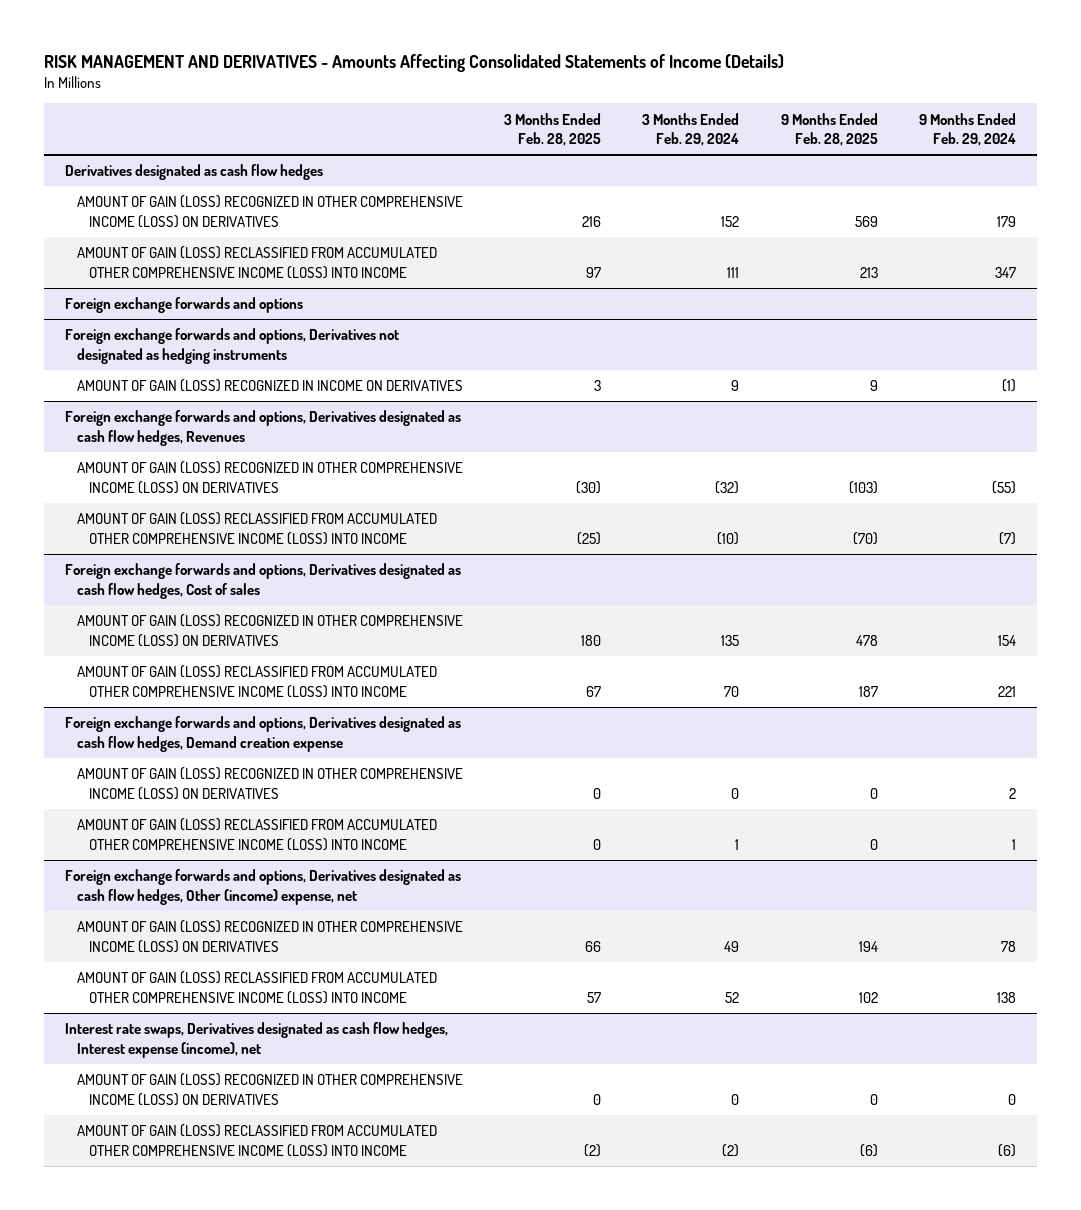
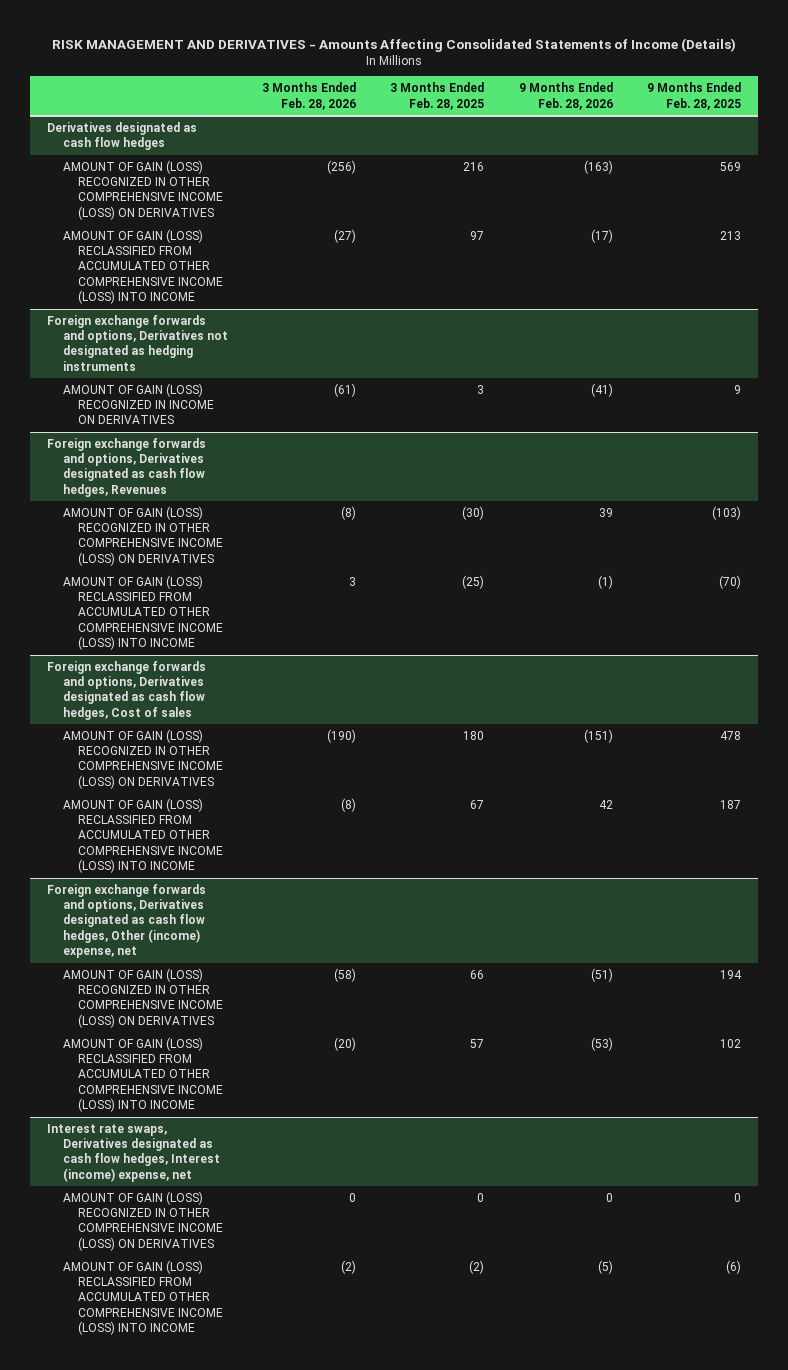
[642,112,740,147] 3 Months Ended Feb. 29, 2024 -> none
[918,112,1016,147] 9 Months Ended Feb. 29, 2024 -> none
none -> [262,82,357,110] 3 Months Ended Feb. 28, 2026
none -> [518,82,613,110] 9 Months Ended Feb. 28, 2026
[65,297,304,314] Foreign exchange forwards and options -> none
[65,716,462,752] Foreign exchange forwards and options, Derivatives designated as cash flow hedges, Demand creation expense -> none
[76,767,463,800] AMOUNT OF GAIN (LOSS) RECOGNIZED IN OTHER COMPREHENSIVE INCOME (LOSS) ON DERIVATIVES -> none
[76,818,437,851] AMOUNT OF GAIN (LOSS) RECLASSIFIED FROM ACCUMULATED OTHER COMPREHENSIVE INCOME (LOSS) INTO INCOME -> none
[65,1022,449,1058] Interest rate swaps, Derivatives designated as cash flow hedges, Interest expense (income), net -> [47,1123,220,1182] Interest rate swaps, Derivatives designated as cash flow hedges, Interest (income) expense, net

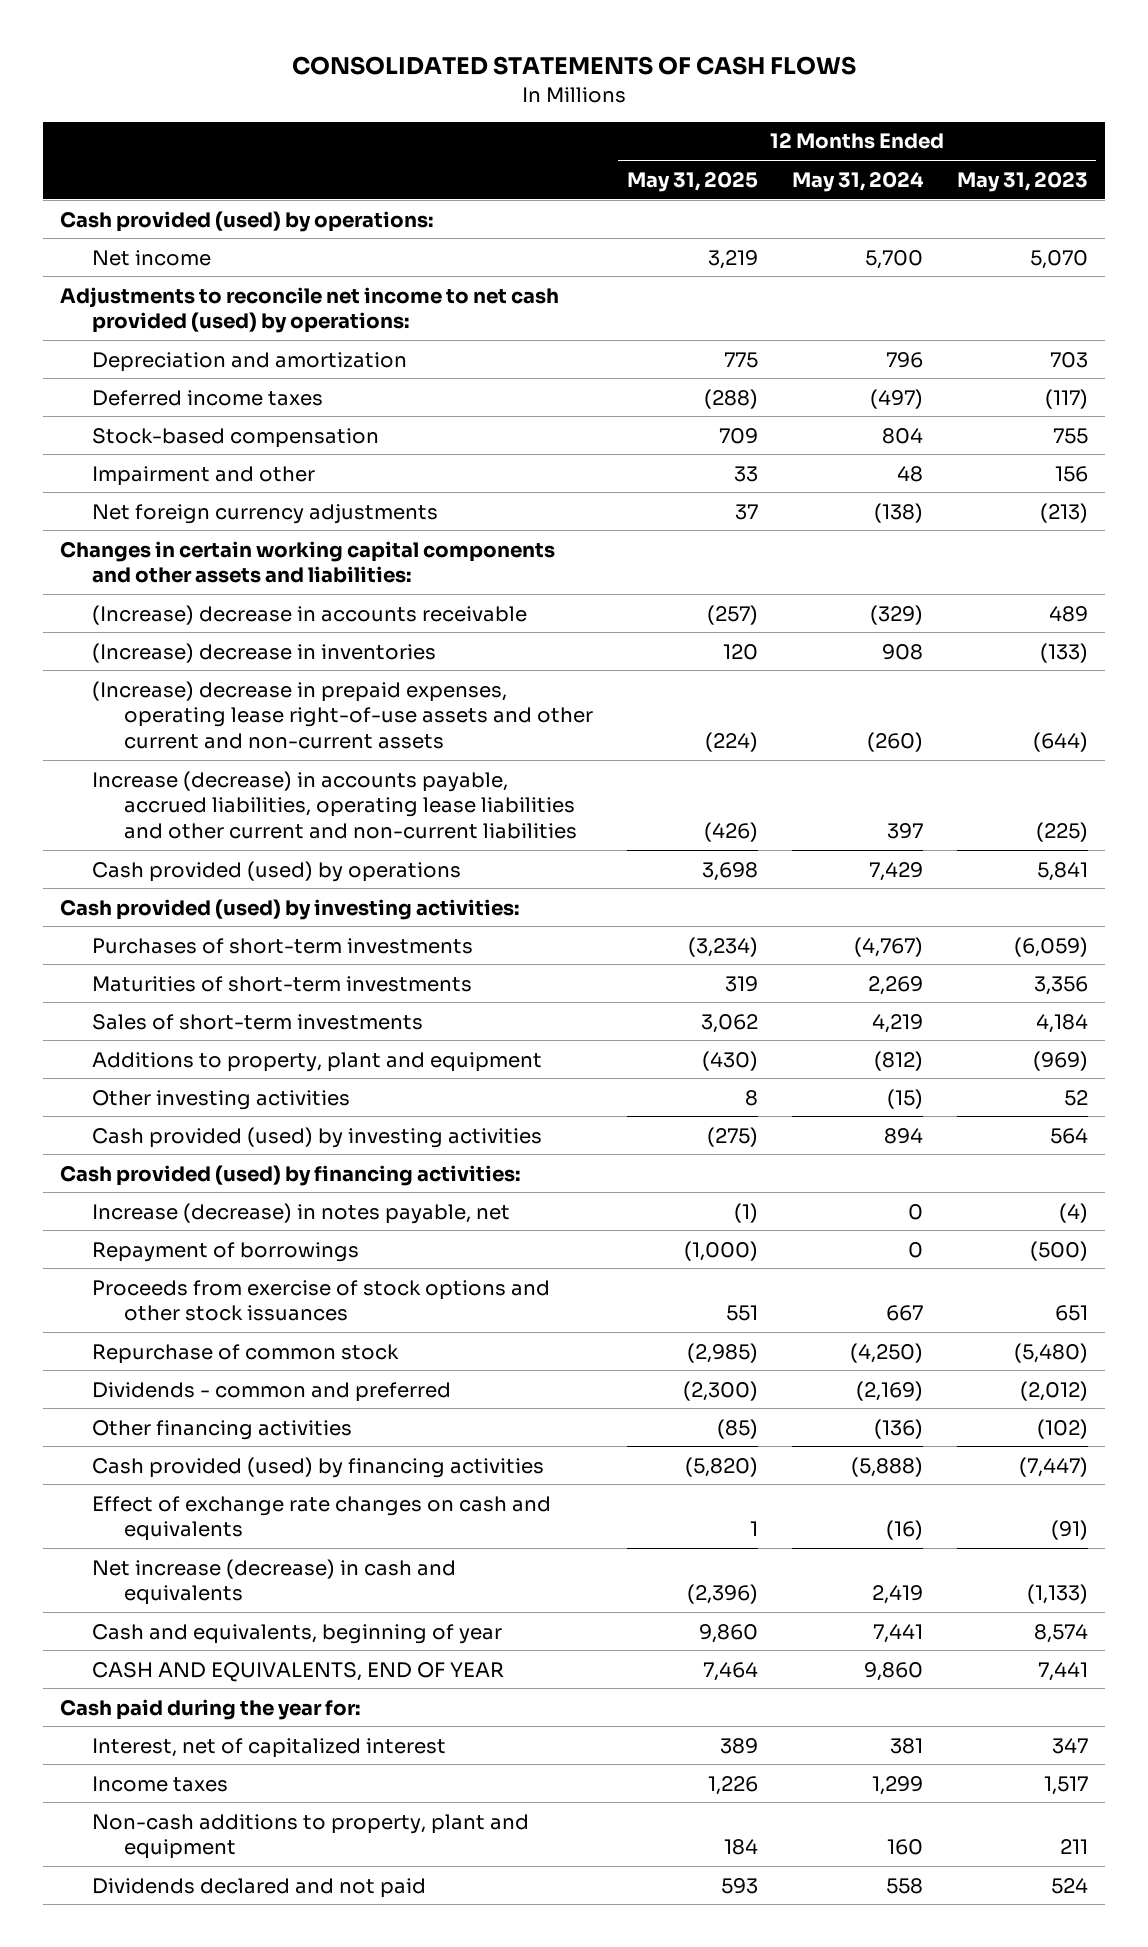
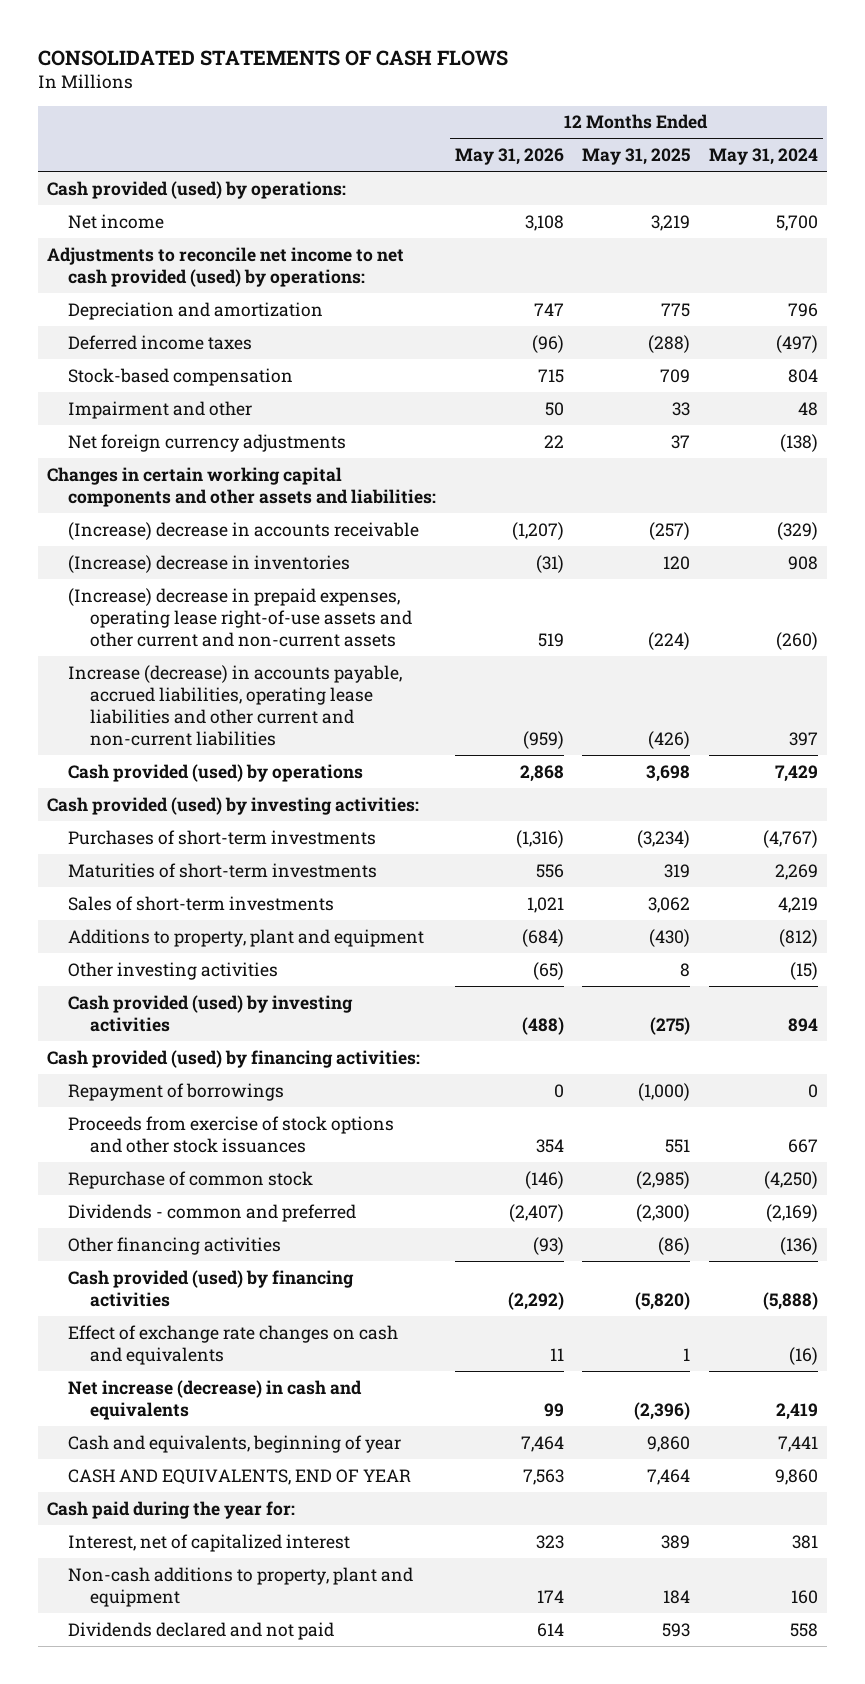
[956,170,1088,192] May 31, 2023 -> none
none -> [454,148,564,166] May 31, 2026
[92,1202,511,1224] Increase (decrease) in notes payable, net -> none
[716,1418,758,1439] (85) -> [658,1236,691,1255] (86)
[92,1775,229,1792] Income taxes -> none

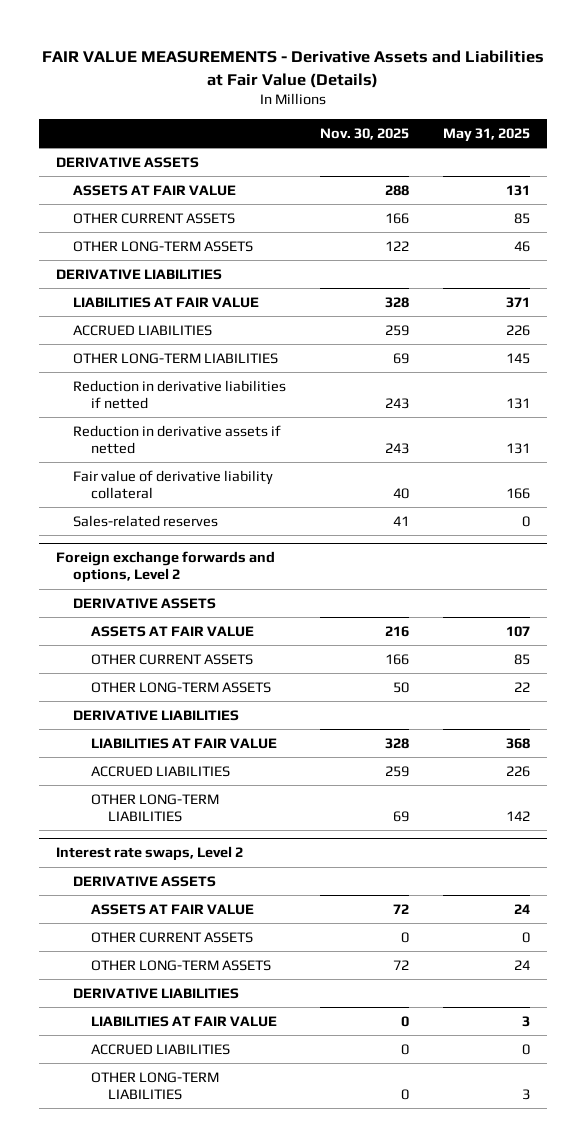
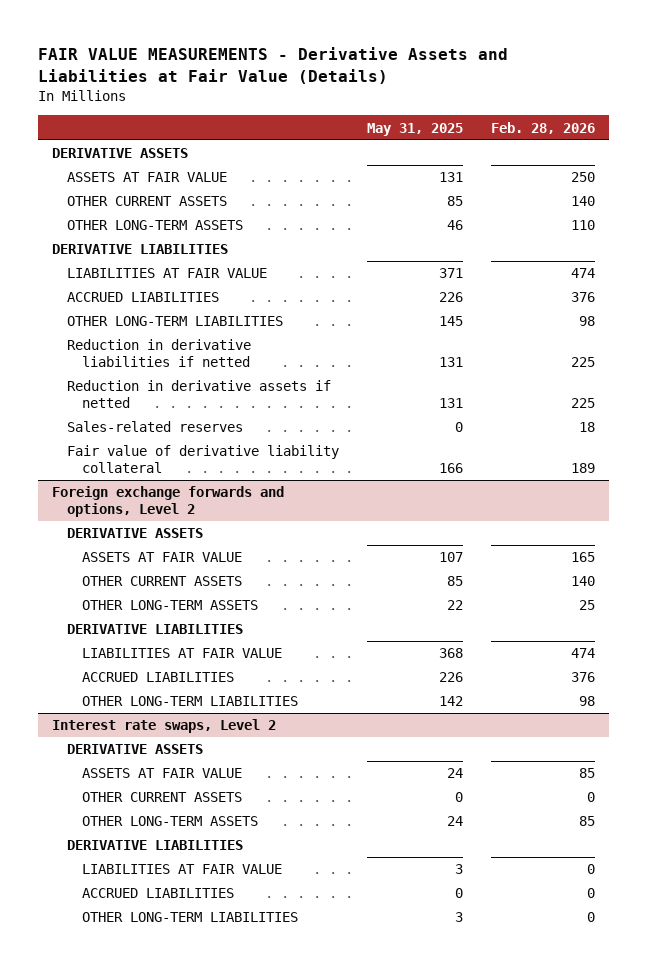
[320,127,410,140] Nov. 30, 2025 -> none
none -> [491,121,596,134] Feb. 28, 2026
[73,469,274,499] Fair value of derivative liability collateral -> [67,445,340,474] Fair value of derivative liability collateral

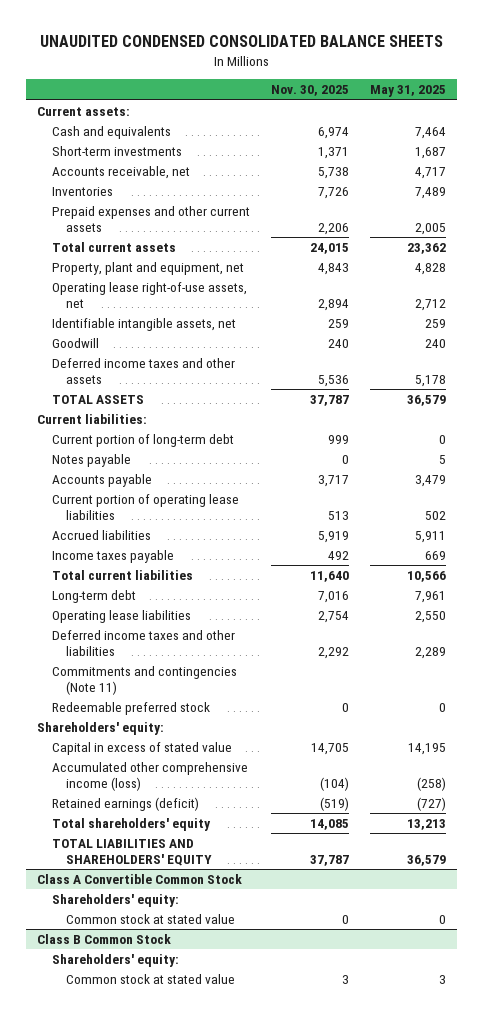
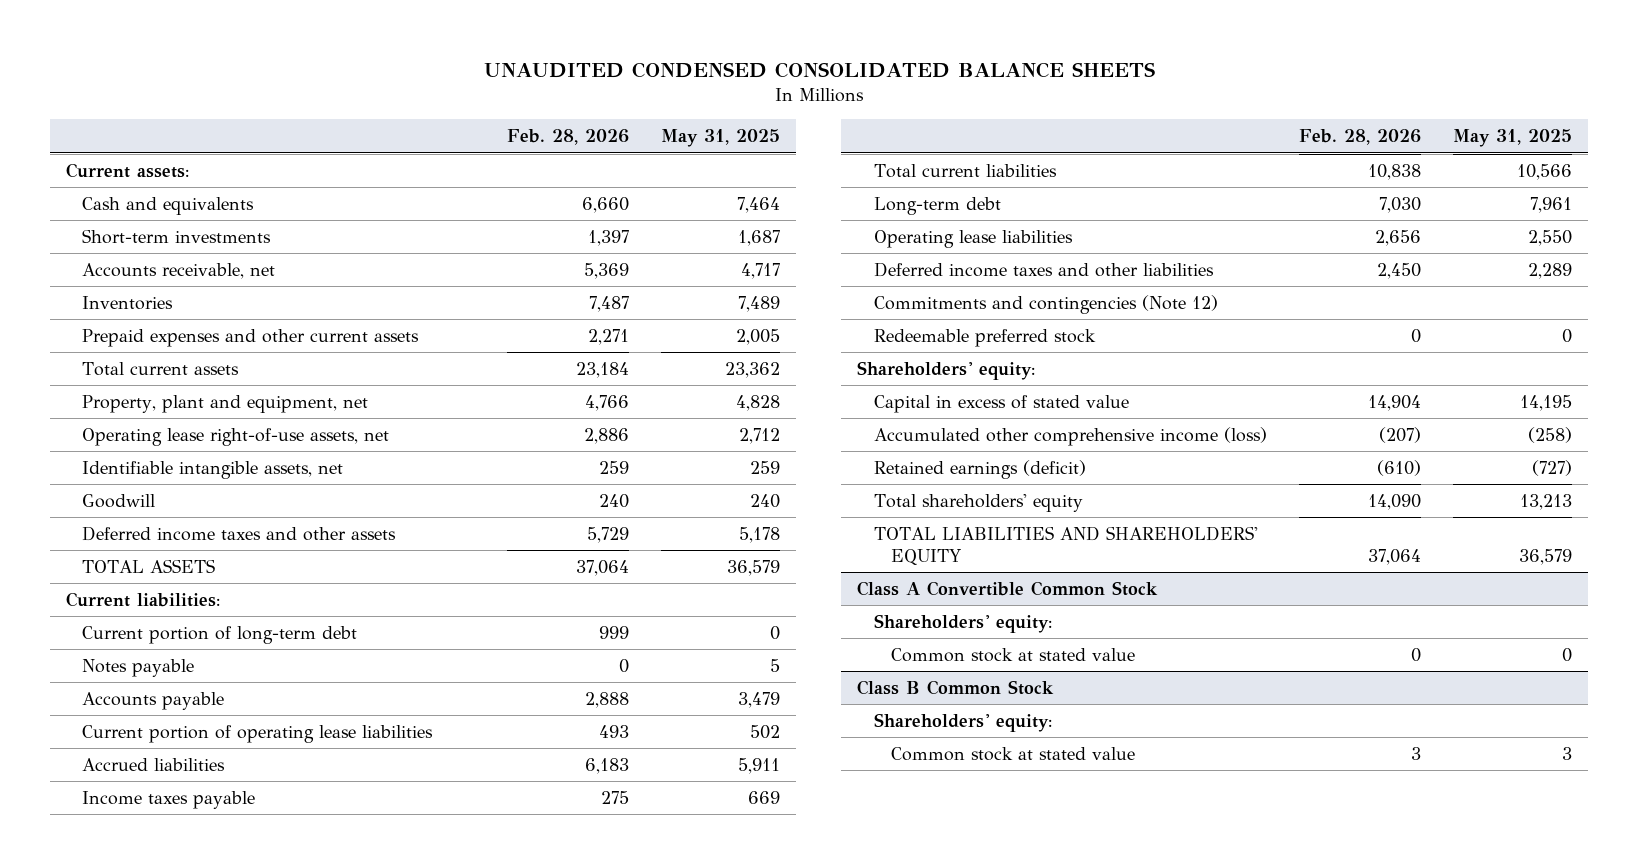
[270,85,349,97] Nov. 30, 2025 -> none
none -> [507,129,630,146] Feb. 28, 2026
[51,665,237,696] Commitments and contingencies (Note 11) -> [873,294,1218,314] Commitments and contingencies (Note 12)

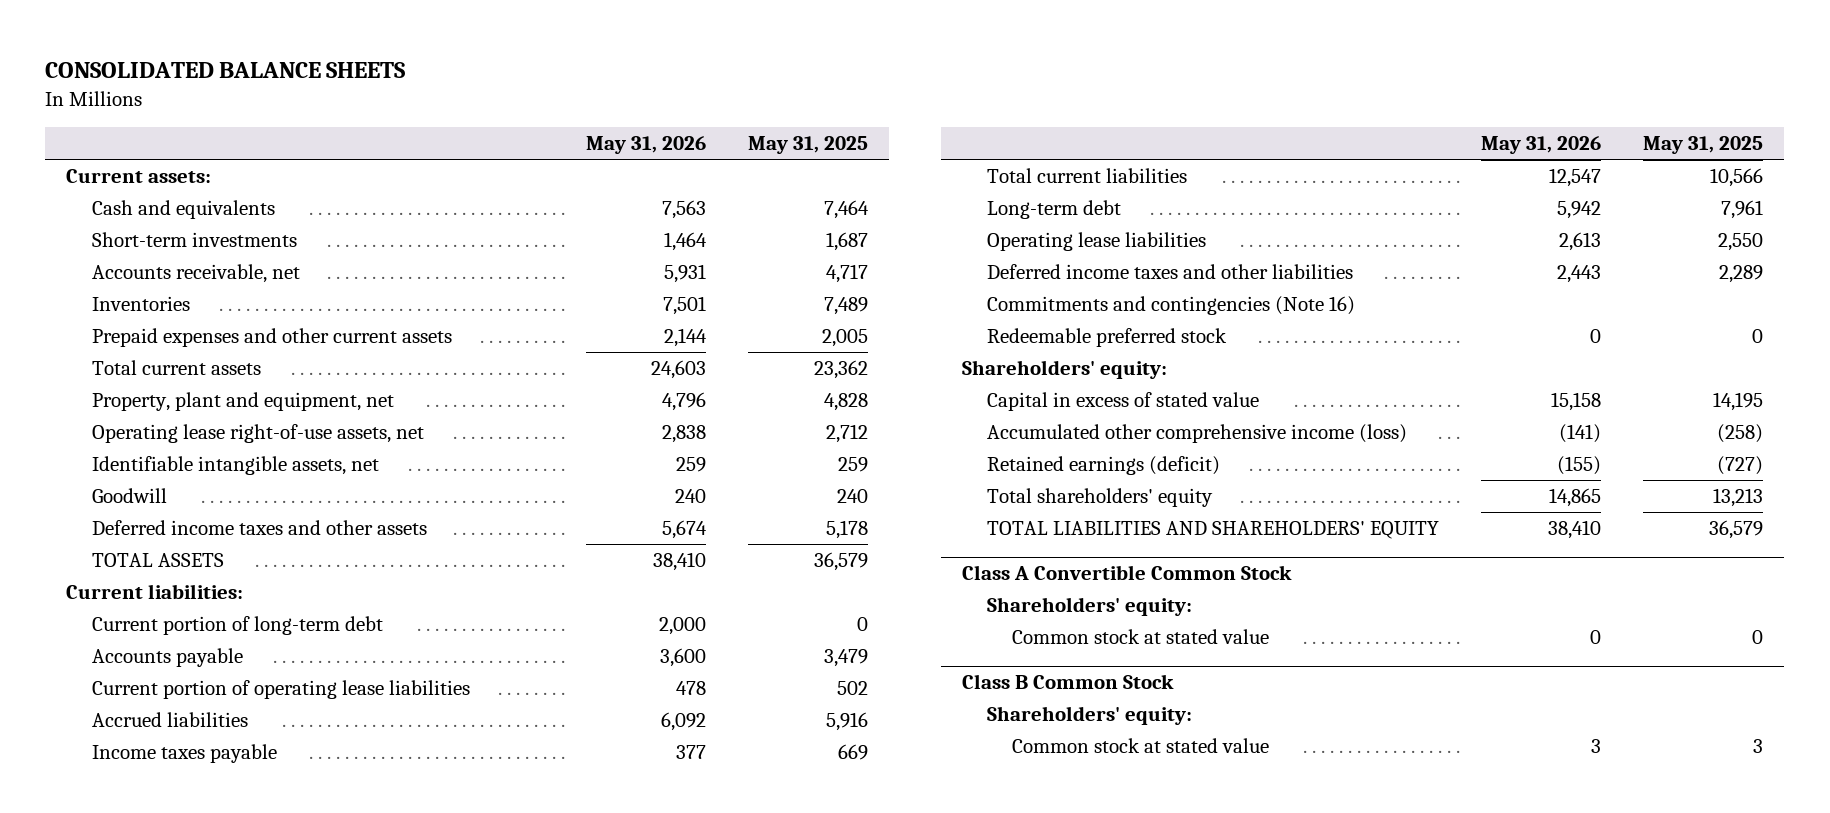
[483,62,1155,79] UNAUDITED CONDENSED CONSOLIDATED BALANCE SHEETS -> [45,62,406,79] CONSOLIDATED BALANCE SHEETS
[507,129,630,146] Feb. 28, 2026 -> none
none -> [585,136,706,155] May 31, 2026
[82,658,195,677] Notes payable -> none
[738,757,781,774] 5,911 -> [825,712,868,732] 5,916
[873,294,1218,314] Commitments and contingencies (Note 12) -> [987,296,1356,316] Commitments and contingencies (Note 16)

